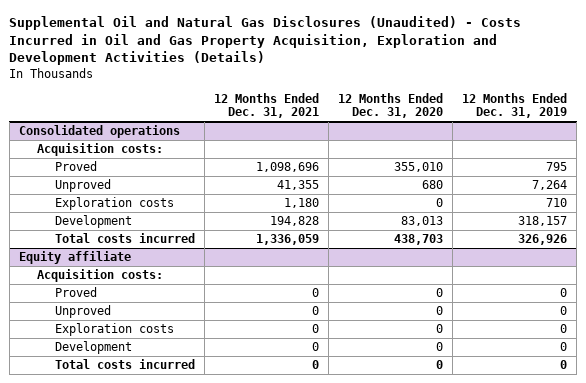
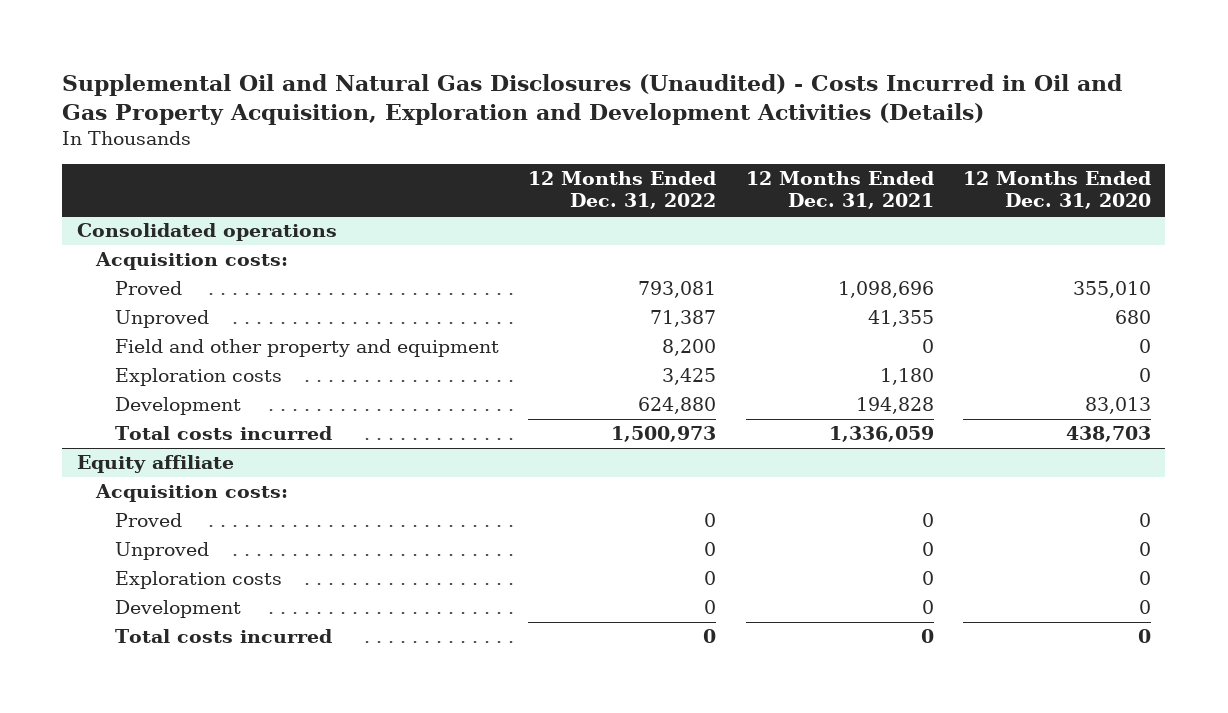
[462,92,568,119] 12 Months Ended Dec. 31, 2019 -> none
none -> [528,171,717,210] 12 Months Ended Dec. 31, 2022
none -> [115,339,500,358] Field and other property and equipment

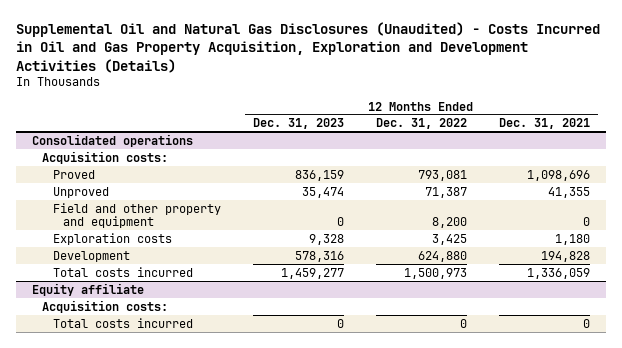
[962,171,1151,210] 12 Months Ended Dec. 31, 2020 -> none
none -> [252,118,344,130] Dec. 31, 2023
[115,513,183,528] Proved -> none
[115,542,210,561] Unproved -> none
[115,571,283,590] Exploration costs -> none
[115,600,242,619] Development -> none

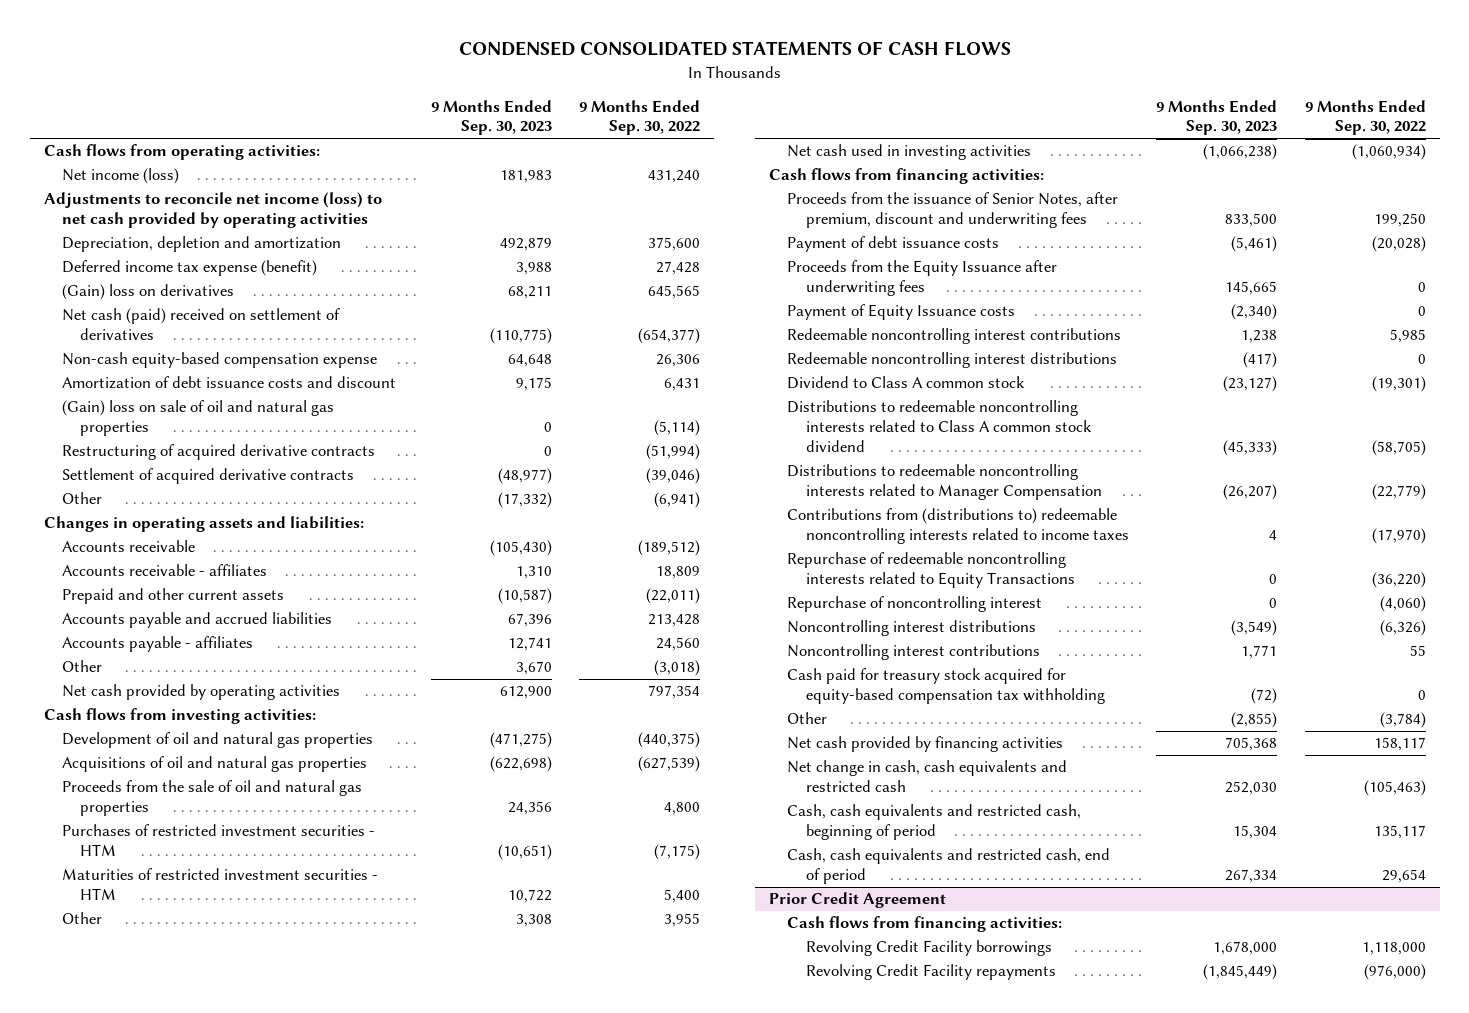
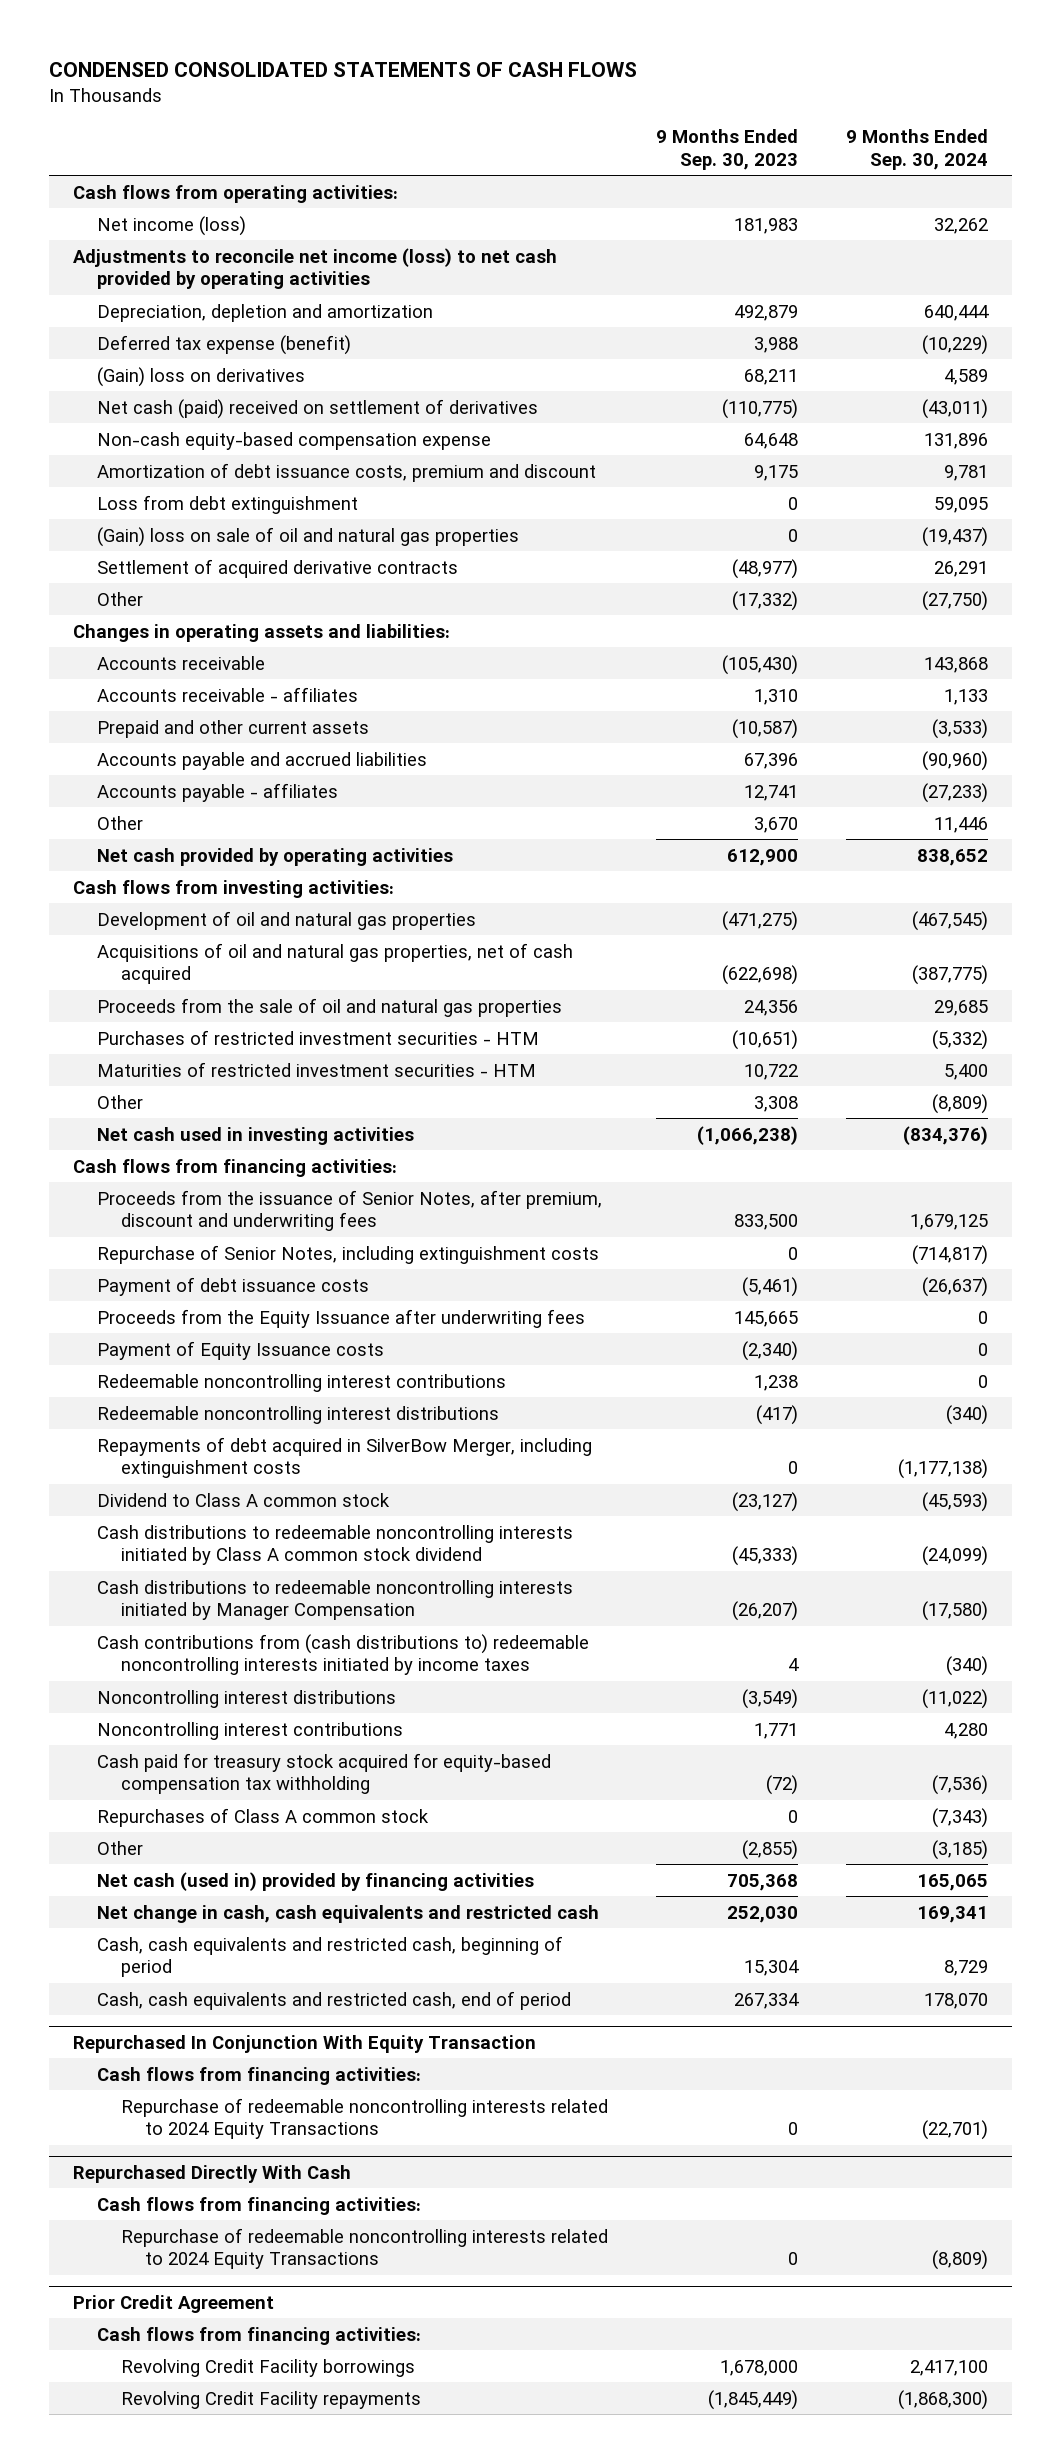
[579,99,701,136] 9 Months Ended Sep. 30, 2022 -> none
none -> [845,129,988,170] 9 Months Ended Sep. 30, 2024
[61,260,317,277] Deferred income tax expense (benefit) -> [96,334,351,355] Deferred tax expense (benefit)
[61,376,396,390] Amortization of debt issuance costs and discount -> [96,462,596,482] Amortization of debt issuance costs, premium and discount
none -> [96,494,358,514] Loss from debt extinguishment
[61,444,375,461] Restructuring of acquired derivative contracts -> none
[61,756,367,773] Acquisitions of oil and natural gas properties -> [96,942,573,985] Acquisitions of oil and natural gas properties, net of cash acquired
none -> [96,1244,599,1264] Repurchase of Senior Notes, including extinguishment costs
none -> [96,1436,592,1479] Repayments of debt acquired in SilverBow Merger, including extinguishment costs
[787,552,1075,589] Repurchase of redeemable noncontrolling interests related to Equity Transactions -> none
[787,596,1043,613] Repurchase of noncontrolling interest -> none
[787,400,1092,452] Distributions to redeemable noncontrolling interests related to Class A common stock dividend -> [96,1524,573,1566] Cash distributions to redeemable noncontrolling interests initiated by Class A common stock dividend
[787,464,1102,501] Distributions to redeemable noncontrolling interests related to Manager Compensation -> [96,1579,573,1621] Cash distributions to redeemable noncontrolling interests initiated by Manager Compensation
[787,508,1129,545] Contributions from (distributions to) redeemable noncontrolling interests related to income taxes -> [96,1633,589,1676] Cash contributions from (cash distributions to) redeemable noncontrolling interests initiated by income taxes
none -> [96,1807,429,1827] Repurchases of Class A common stock
[787,736,1064,753] Net cash provided by financing activities -> [96,1871,534,1891] Net cash (used in) provided by financing activities
none -> [72,2034,536,2053] Repurchased In Conjunction With Equity Transaction
none -> [96,2066,421,2085] Cash flows from financing activities:
none -> [120,2097,608,2140] Repurchase of redeemable noncontrolling interests related to 2024 Equity Transactions
none -> [72,2164,351,2183] Repurchased Directly With Cash
none -> [96,2196,421,2215] Cash flows from financing activities:
none -> [120,2227,608,2270] Repurchase of redeemable noncontrolling interests related to 2024 Equity Transactions

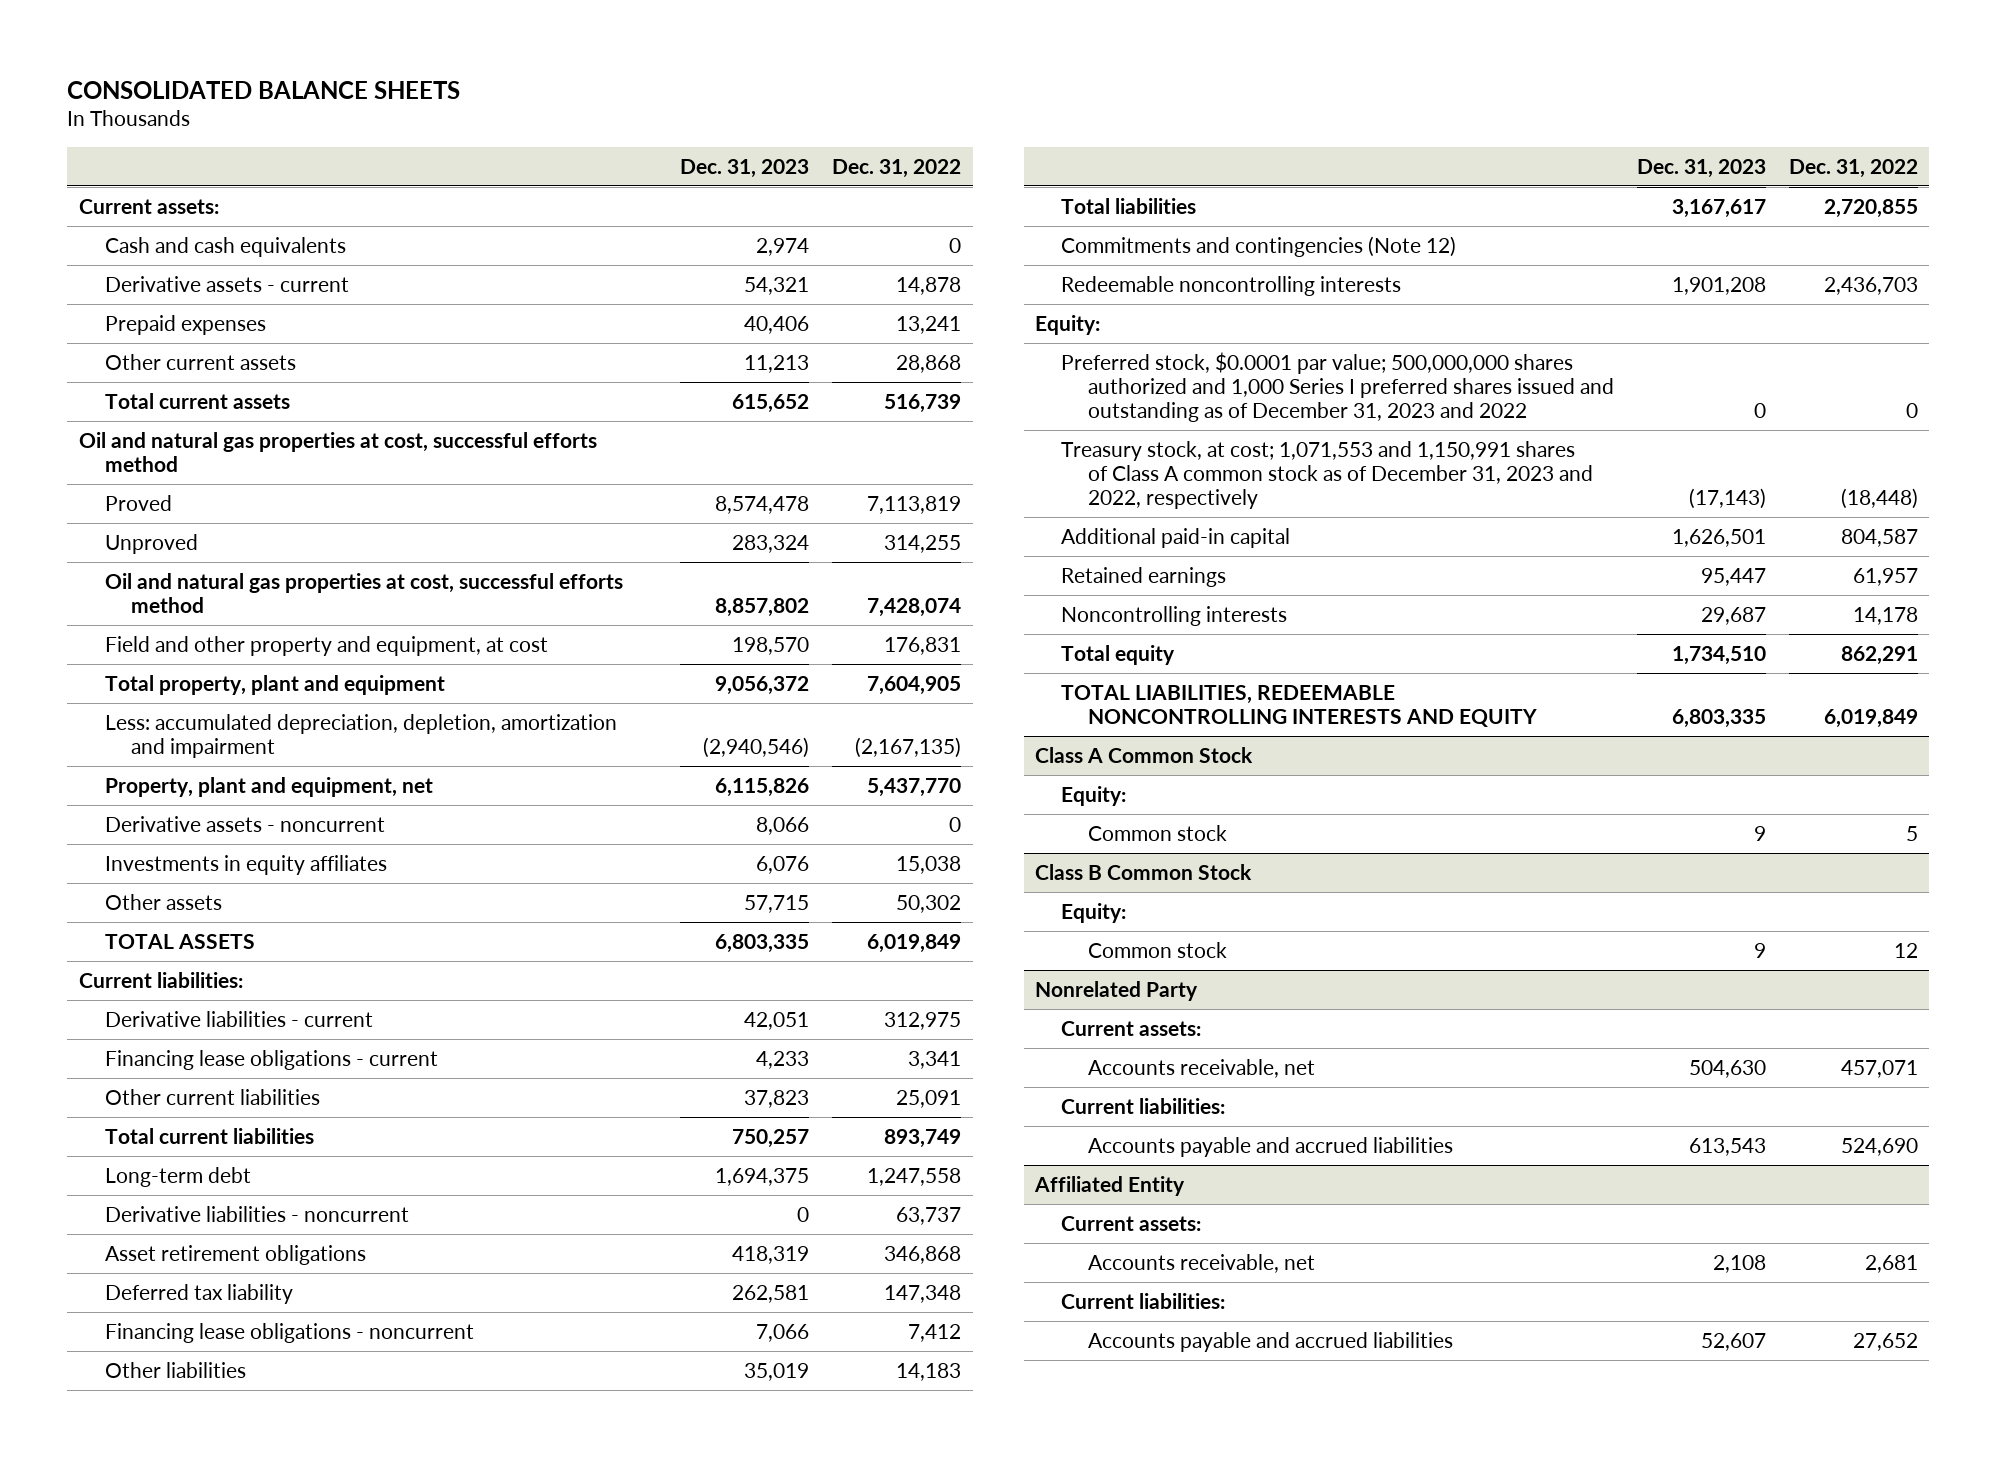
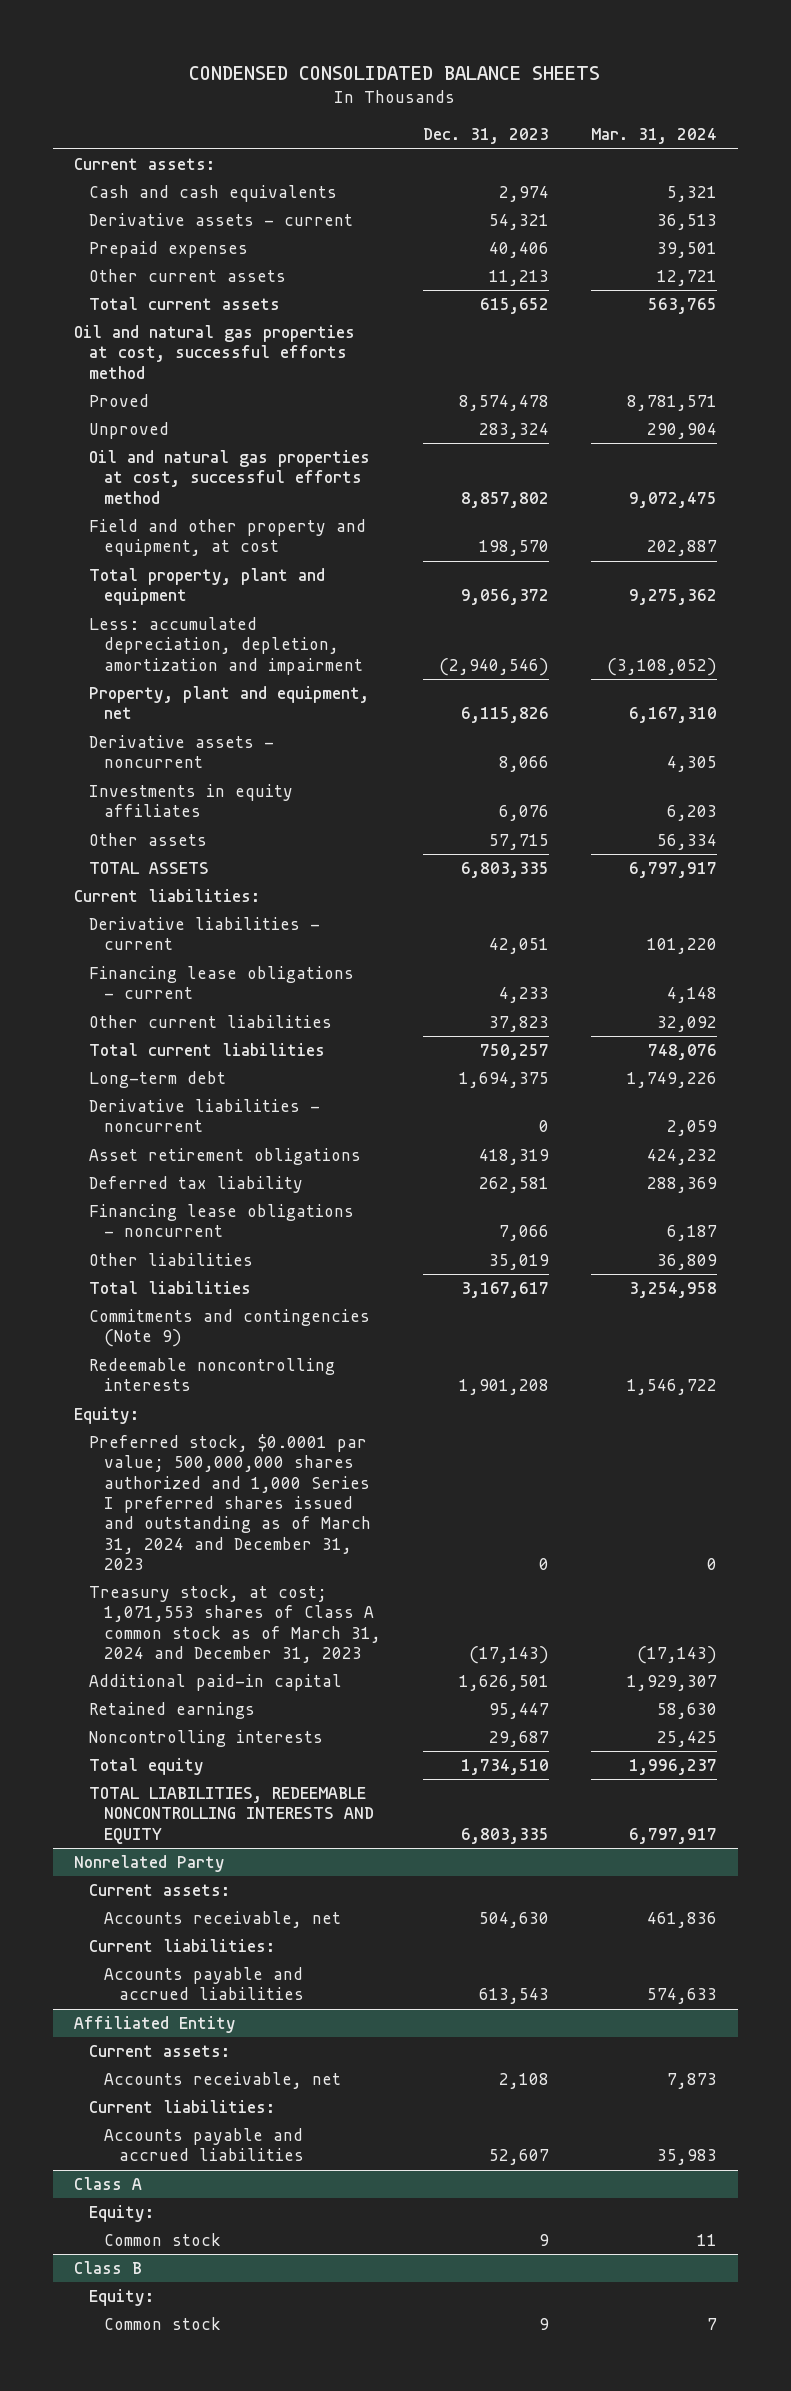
[67,80,461,99] CONSOLIDATED BALANCE SHEETS -> [189,65,601,80] CONDENSED CONSOLIDATED BALANCE SHEETS
[831,158,961,178] Dec. 31, 2022 -> none
none -> [590,128,717,145] Mar. 31, 2024
[1061,235,1457,257] Commitments and contingencies (Note 12) -> [88,1309,370,1348] Commitments and contingencies (Note 9)
[1061,351,1614,423] Preferred stock, $0.0001 par value; 500,000,000 shares authorized and 1,000 Series I preferred shares issued and outstanding as of December 31, 2023 and 2022 -> [88,1434,371,1570] Preferred stock, $0.0001 par value; 500,000,000 shares authorized and 1,000 Series I preferred shares issued and outstanding as of March 31, 2024 and December 31, 2023
[1061,440,1593,510] Treasury stock, at cost; 1,071,553 and 1,150,991 shares of Class A common stock as of December 31, 2023 and 2022, respectively -> [88,1585,381,1663] Treasury stock, at cost; 1,071,553 shares of Class A common stock as of March 31, 2024 and December 31, 2023
[1035,746,1254,763] Class A Common Stock -> none
[1061,785,1127,806] Equity: -> none
[1087,824,1227,841] Common stock -> none
[1035,863,1253,880] Class B Common Stock -> none
[1061,902,1127,923] Equity: -> none
[1087,941,1227,958] Common stock -> none
none -> [74,2177,143,2191] Class A
none -> [88,2205,154,2223] Equity:
none -> [103,2233,221,2247] Common stock
none -> [74,2261,143,2275] Class B
none -> [88,2289,154,2307] Equity:
none -> [103,2317,221,2331] Common stock

